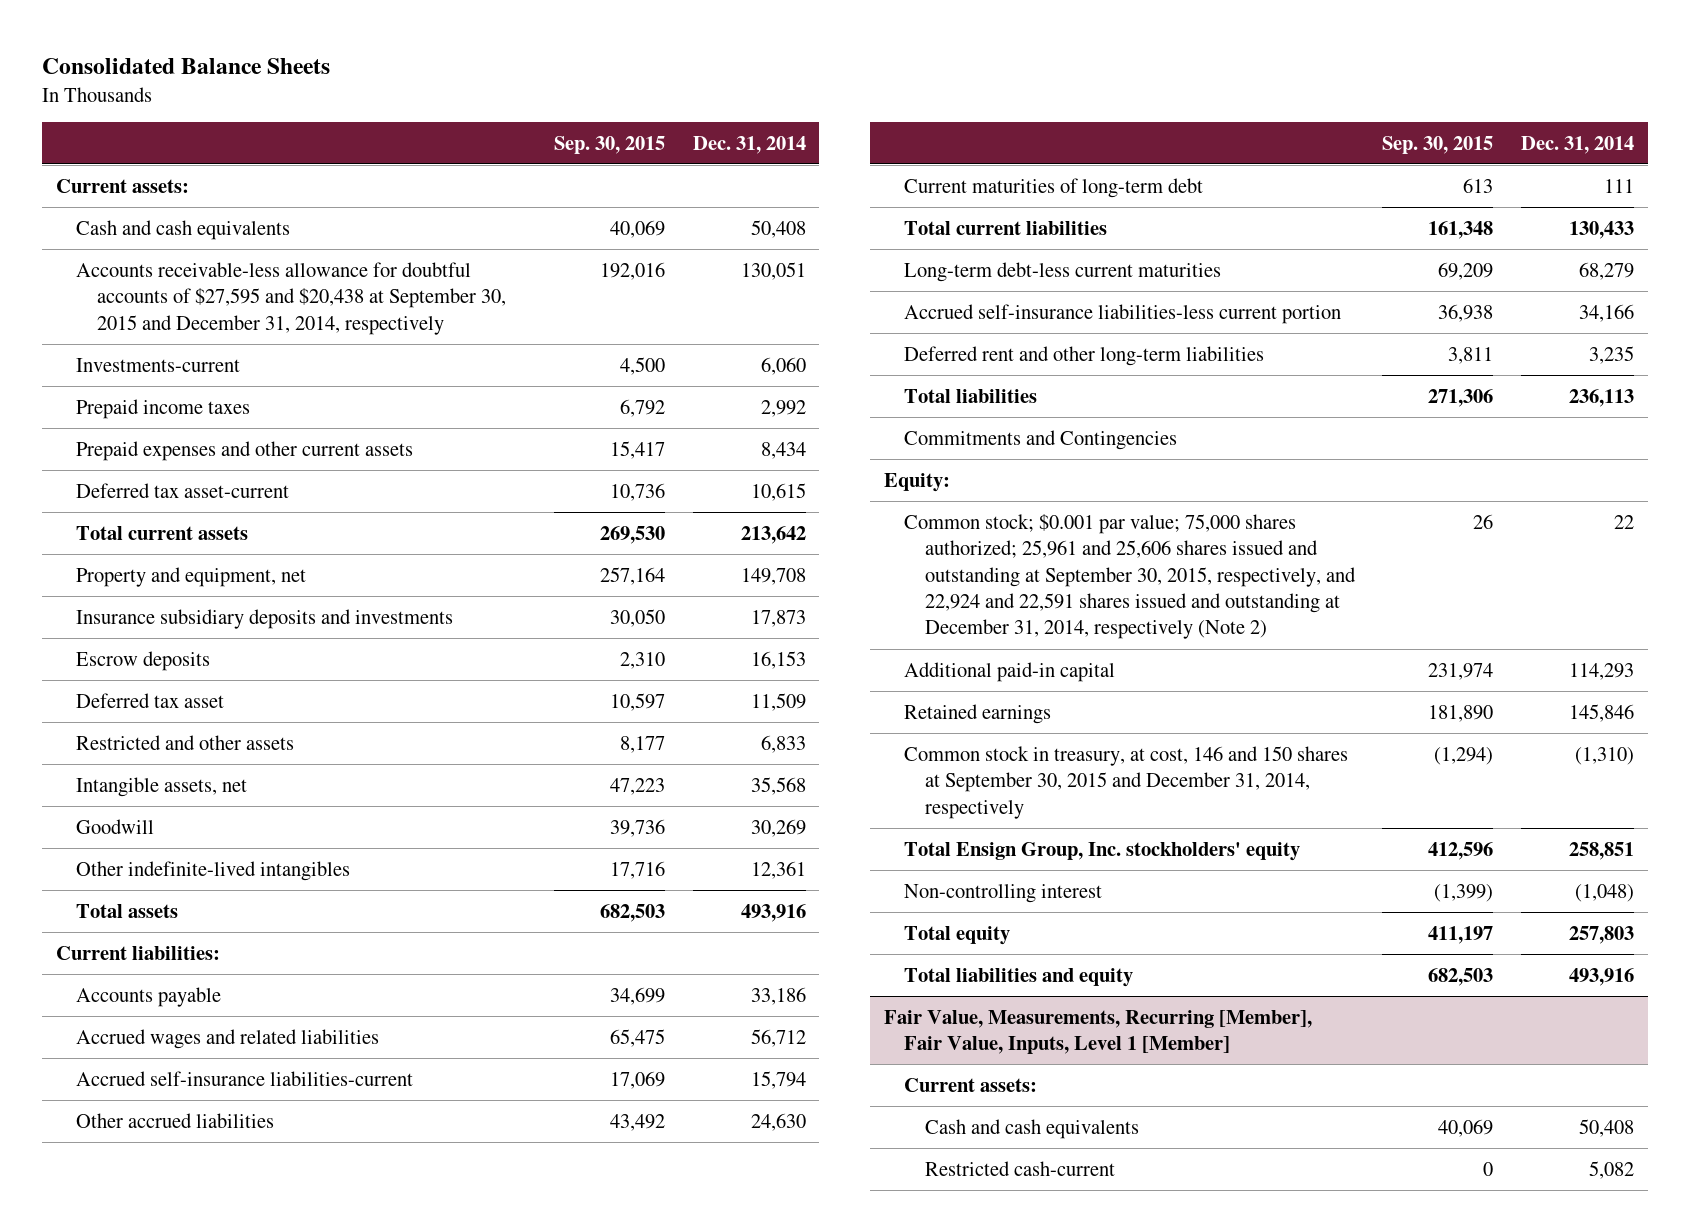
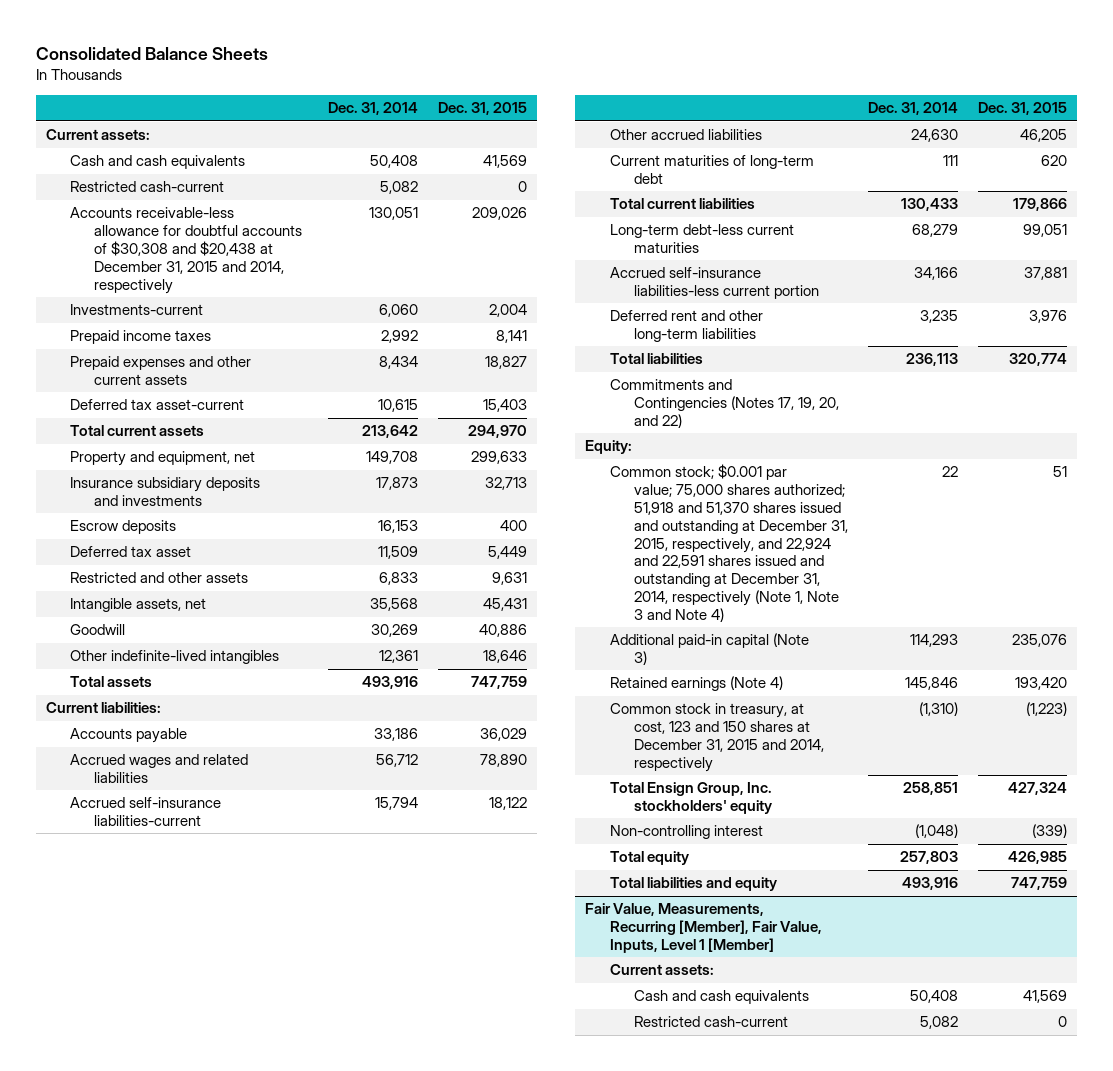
[554,135,666,154] Sep. 30, 2015 -> none
none -> [438,102,528,116] Dec. 31, 2015
none -> [70,181,225,193] Restricted cash-current
[76,261,506,335] Accounts receivable-less allowance for doubtful accounts of $27,595 and $20,438 at September 30, 2015 and December 31, 2014, respectively -> [70,207,303,294] Accounts receivable-less allowance for doubtful accounts of $30,308 and $20,438 at December 31, 2015 and 2014, respectively
[904,429,1178,450] Commitments and Contingencies -> [609,379,839,428] Commitments and Contingencies (Notes 17, 19, 20, and 22)
[904,513,1356,640] Common stock; $0.001 par value; 75,000 shares authorized; 25,961 and 25,606 shares issued and outstanding at September 30, 2015, respectively, and 22,924 and 22,591 shares issued and outstanding at December 31, 2014, respectively (Note 2) -> [609,464,848,622] Common stock; $0.001 par value; 75,000 shares authorized; 51,918 and 51,370 shares issued and outstanding at December 31, 2015, respectively, and 22,924 and 22,591 shares issued and outstanding at December 31, 2014, respectively (Note 1, Note 3 and Note 4)
[904,661,1116,682] Additional paid-in capital -> [609,633,809,666] Additional paid-in capital (Note 3)
[904,703,1052,724] Retained earnings -> [609,676,783,692] Retained earnings (Note 4)
[904,745,1349,819] Common stock in treasury, at cost, 146 and 150 shares at September 30, 2015 and December 31, 2014, respectively -> [609,703,824,772] Common stock in treasury, at cost, 123 and 150 shares at December 31, 2015 and 2014, respectively

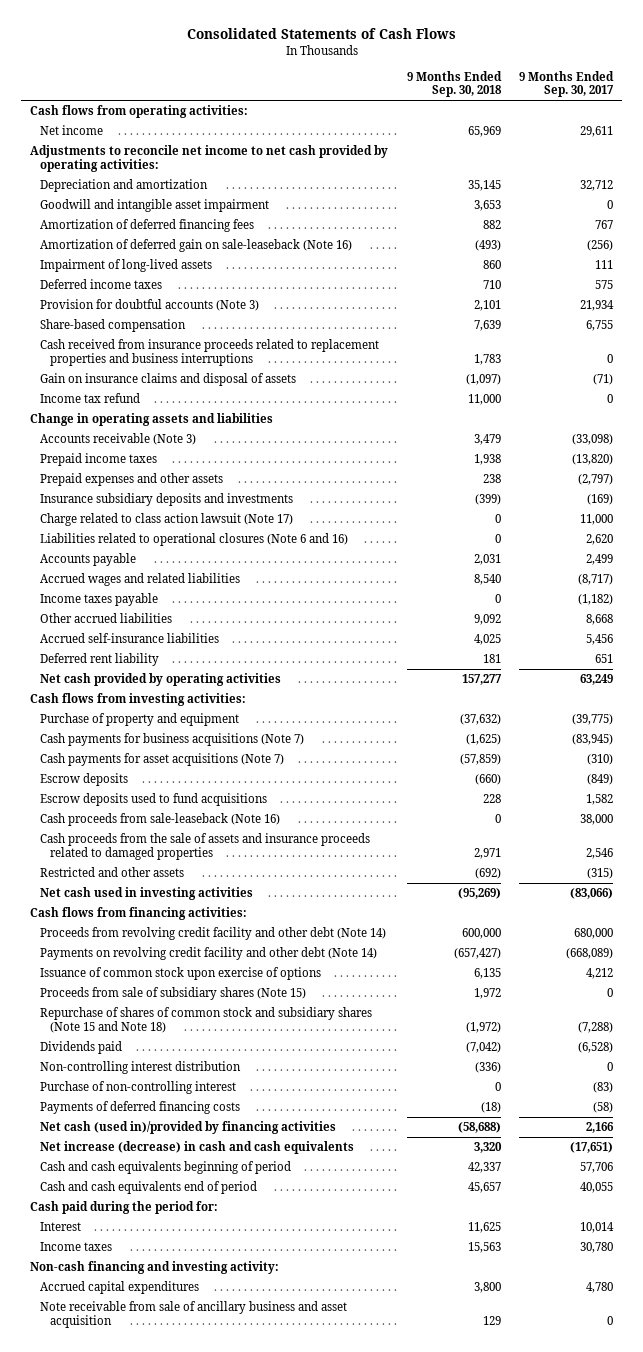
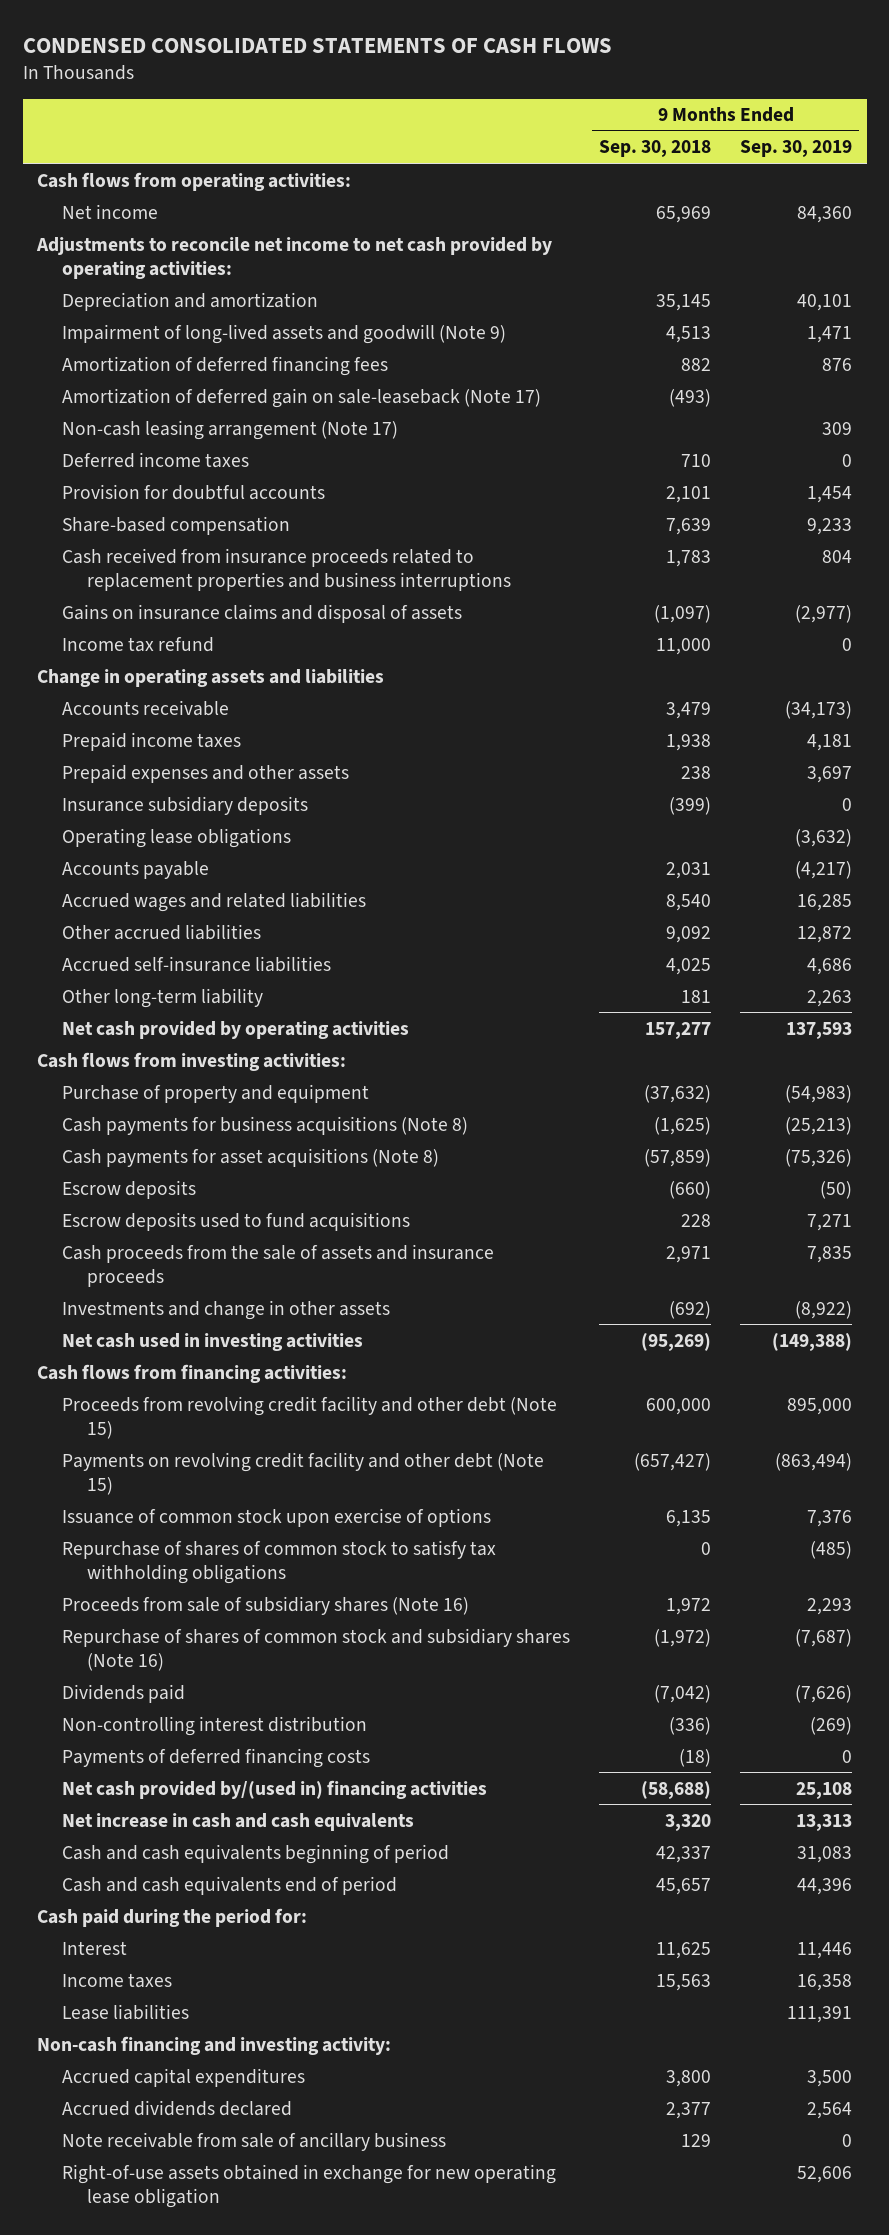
[186,27,456,39] Consolidated Statements of Cash Flows -> [22,37,612,53] CONDENSED CONSOLIDATED STATEMENTS OF CASH FLOWS
[519,70,615,98] 9 Months Ended Sep. 30, 2017 -> none
none -> [740,140,853,158] Sep. 30, 2019
[40,199,270,213] Goodwill and intangible asset impairment -> none
none -> [62,323,507,344] Impairment of long-lived assets and goodwill (Note 9)
[40,259,213,273] Impairment of long-lived assets -> none
[40,239,353,253] Amortization of deferred gain on sale-leaseback (Note 16) -> [62,387,542,408] Amortization of deferred gain on sale-leaseback (Note 17)
none -> [62,419,399,440] Non-cash leasing arrangement (Note 17)
[40,299,260,312] Provision for doubtful accounts (Note 3) -> [62,483,326,500] Provision for doubtful accounts
[40,373,297,387] Gain on insurance claims and disposal of assets -> [62,603,463,623] Gains on insurance claims and disposal of assets
[40,433,197,446] Accounts receivable (Note 3) -> [62,699,230,716] Accounts receivable
[40,513,294,527] Charge related to class action lawsuit (Note 17) -> none
[40,533,349,547] Liabilities related to operational closures (Note 6 and 16) -> none
[40,493,294,507] Insurance subsidiary deposits and investments -> [62,795,309,815] Insurance subsidiary deposits
none -> [62,827,292,848] Operating lease obligations
[40,593,159,607] Income taxes payable -> none
[40,653,160,667] Deferred rent liability -> [62,987,264,1008] Other long-term liability
[40,733,305,747] Cash payments for business acquisitions (Note 7) -> [62,1115,469,1135] Cash payments for business acquisitions (Note 8)
[40,753,285,767] Cash payments for asset acquisitions (Note 7) -> [62,1147,440,1167] Cash payments for asset acquisitions (Note 8)
[40,813,281,827] Cash proceeds from sale-leaseback (Note 16) -> none
[40,833,371,860] Cash proceeds from the sale of assets and insurance proceeds related to damaged properties -> [62,1243,495,1287] Cash proceeds from the sale of assets and insurance proceeds
[40,867,185,878] Restricted and other assets -> [62,1299,391,1320] Investments and change in other assets
[40,927,387,941] Proceeds from revolving credit facility and other debt (Note 14) -> [62,1395,558,1439] Proceeds from revolving credit facility and other debt (Note 15)
[40,947,378,961] Payments on revolving credit facility and other debt (Note 14) -> [62,1451,545,1495] Payments on revolving credit facility and other debt (Note 15)
none -> [62,1539,497,1584] Repurchase of shares of common stock to satisfy tax withholding obligations
[40,987,307,1001] Proceeds from sale of subsidiary shares (Note 15) -> [62,1595,470,1615] Proceeds from sale of subsidiary shares (Note 16)
[40,1007,373,1033] Repurchase of shares of common stock and subsidiary shares (Note 15 and Note 18) -> [62,1627,571,1671] Repurchase of shares of common stock and subsidiary shares (Note 16)
[40,1081,237,1095] Purchase of non-controlling interest -> none
[40,1121,337,1135] Net cash (used in)/provided by financing activities -> [62,1779,488,1799] Net cash provided by/(used in) financing activities
[40,1141,355,1155] Net increase (decrease) in cash and cash equivalents -> [62,1812,415,1831] Net increase in cash and cash equivalents
none -> [62,2003,190,2020] Lease liabilities
none -> [62,2099,293,2116] Accrued dividends declared
[40,1301,348,1328] Note receivable from sale of ancillary business and asset acquisition -> [62,2131,447,2151] Note receivable from sale of ancillary business
none -> [62,2163,557,2208] Right-of-use assets obtained in exchange for new operating lease obligation

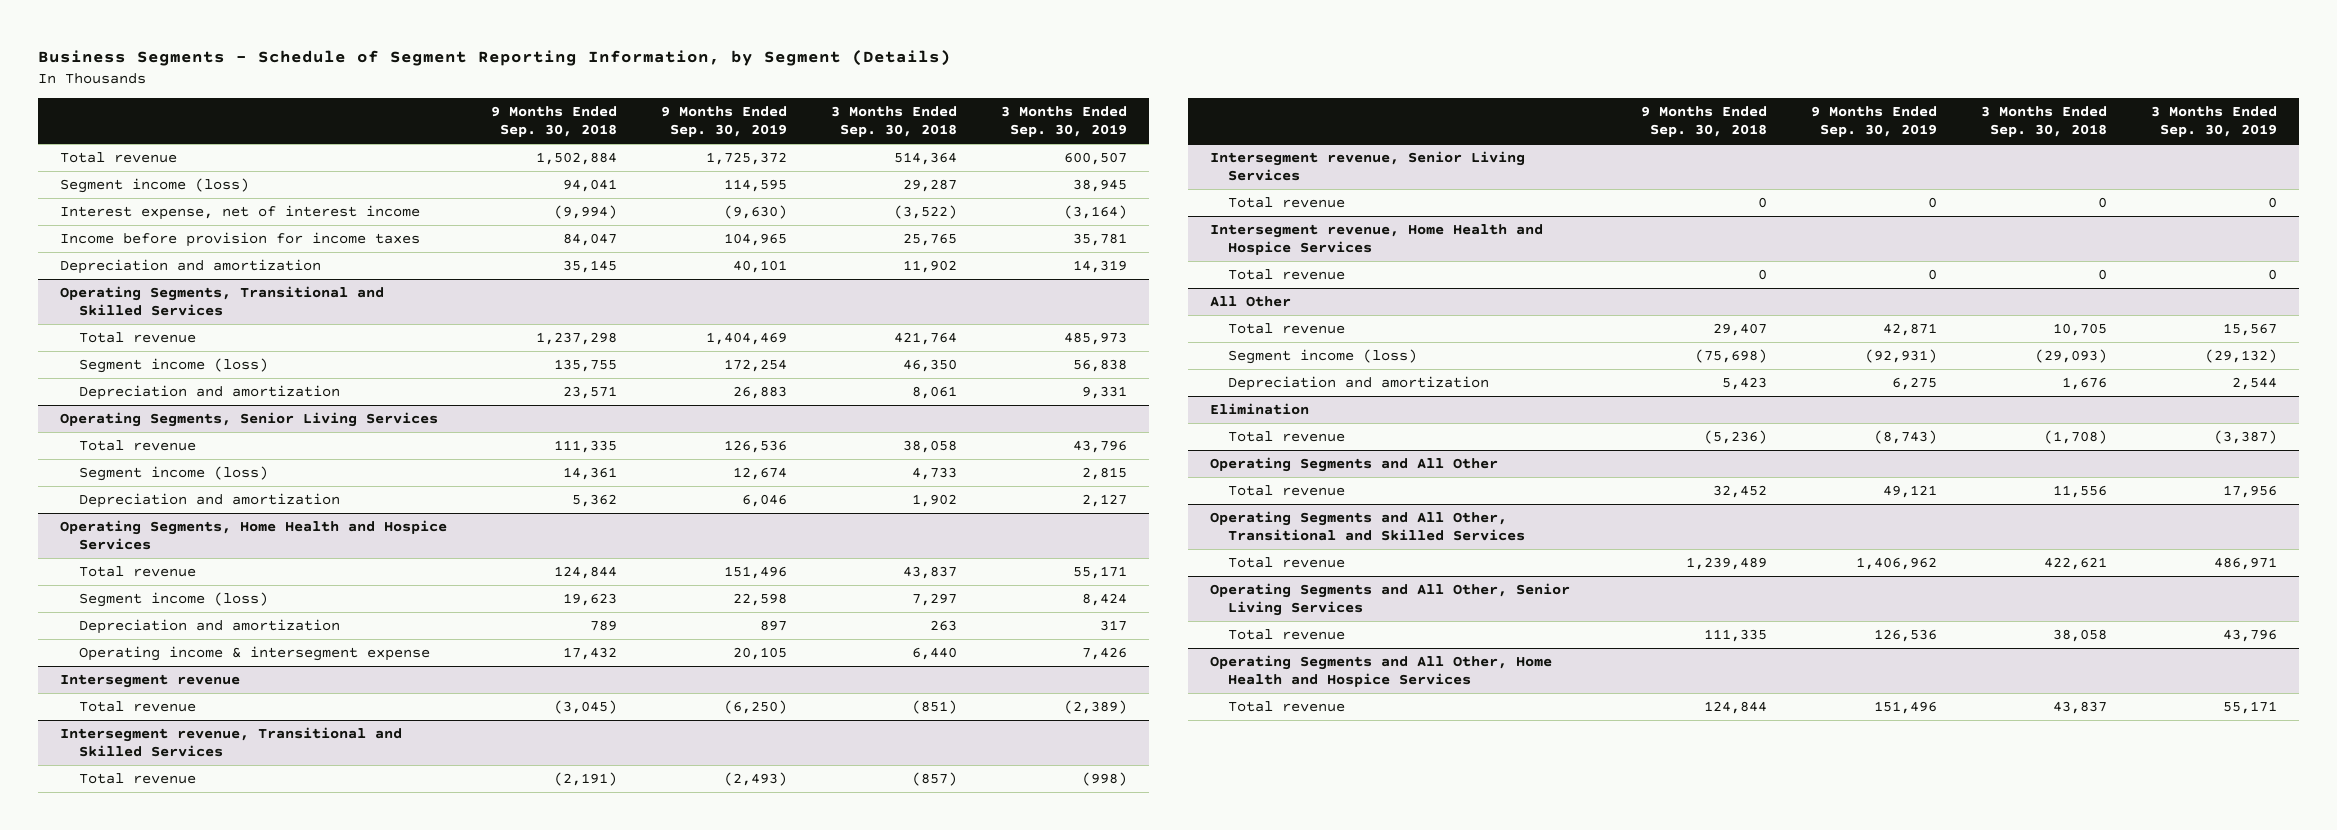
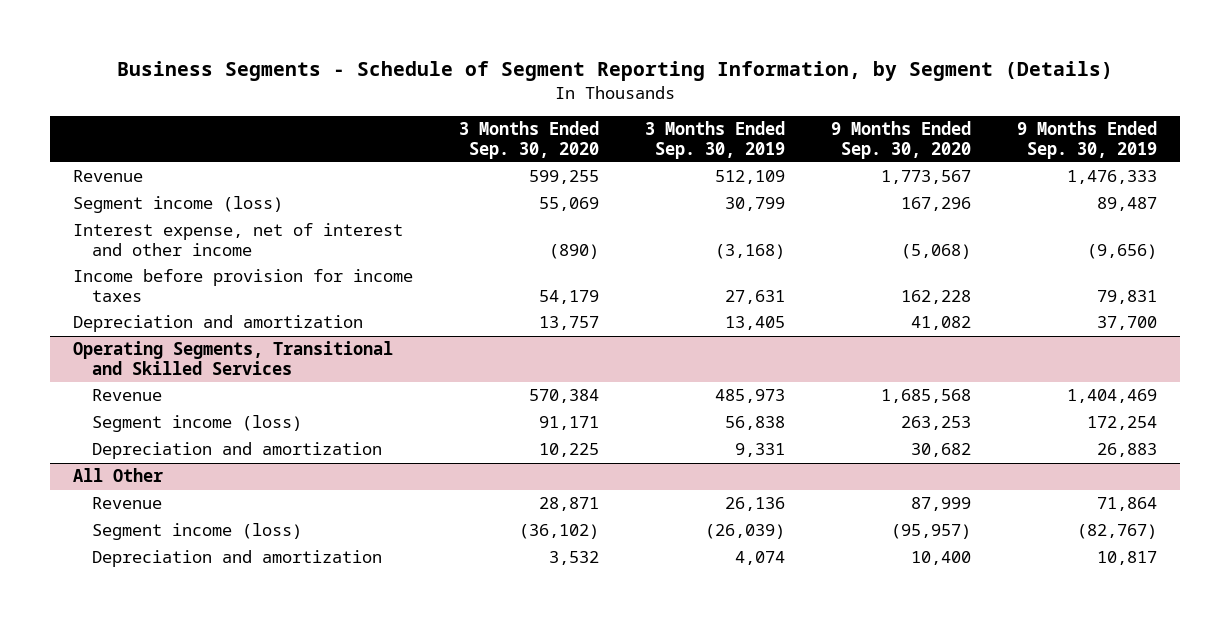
[491,106,618,138] 9 Months Ended Sep. 30, 2018 -> none
[831,106,958,138] 3 Months Ended Sep. 30, 2018 -> none
none -> [459,121,600,159] 3 Months Ended Sep. 30, 2020
none -> [830,121,971,159] 9 Months Ended Sep. 30, 2020
[60,152,178,164] Total revenue -> [73,170,144,183] Revenue
[706,152,788,166] 1,725,372 -> [1066,170,1157,185] 1,476,333
[1064,152,1128,166] 600,507 -> [714,170,785,185] 512,109
[724,179,788,193] 114,595 -> [1096,197,1157,212] 89,487
[1073,179,1128,193] 38,945 -> [724,197,785,212] 30,799
[60,205,421,221] Interest expense, net of interest income -> [73,223,404,256] Interest expense, net of interest and other income
[724,205,788,220] (9,630) -> [1086,243,1157,259] (9,656)
[1064,205,1128,220] (3,164) -> [714,243,785,259] (3,168)
[724,233,788,247] 104,965 -> [1096,289,1157,304] 79,831
[1073,233,1128,247] 35,781 -> [724,289,785,304] 27,631
[733,260,788,274] 40,101 -> [1096,316,1157,331] 37,700
[1073,260,1128,274] 14,319 -> [724,316,785,331] 13,405
[78,332,196,344] Total revenue -> [91,389,162,402] Revenue
[60,412,439,428] Operating Segments, Senior Living Services -> none
[78,440,196,452] Total revenue -> none
[78,466,268,482] Segment income (loss) -> none
[78,493,340,509] Depreciation and amortization -> none
[60,520,448,551] Operating Segments, Home Health and Hospice Services -> none
[78,566,196,578] Total revenue -> none
[78,592,268,608] Segment income (loss) -> none
[78,619,340,635] Depreciation and amortization -> none
[78,646,430,662] Operating income & intersegment expense -> none
[60,674,241,689] Intersegment revenue -> none
[78,701,196,713] Total revenue -> none
[60,727,403,758] Intersegment revenue, Transitional and Skilled Services -> none
[78,773,196,785] Total revenue -> none
[1209,151,1525,182] Intersegment revenue, Senior Living Services -> none
[1228,197,1346,209] Total revenue -> none
[1209,224,1543,256] Intersegment revenue, Home Health and Hospice Services -> none
[1228,269,1346,281] Total revenue -> none
[1209,403,1309,416] Elimination -> none
[1228,431,1346,443] Total revenue -> none
[1209,457,1498,473] Operating Segments and All Other -> none
[1228,485,1346,497] Total revenue -> none
[1209,511,1526,542] Operating Segments and All Other, Transitional and Skilled Services -> none
[1228,557,1346,569] Total revenue -> none
[1209,583,1570,617] Operating Segments and All Other, Senior Living Services -> none
[1228,629,1346,641] Total revenue -> none
[1209,655,1552,688] Operating Segments and All Other, Home Health and Hospice Services -> none
[1228,701,1346,713] Total revenue -> none
[1228,323,1346,335] Total revenue -> [91,497,162,510] Revenue
[1882,323,1937,337] 42,871 -> [1096,497,1157,512] 71,864
[2222,323,2277,337] 15,567 -> [724,497,785,512] 26,136
[1864,349,1937,364] (92,931) -> [1076,524,1157,540] (82,767)
[2204,349,2277,364] (29,132) -> [704,524,785,540] (26,039)
[1891,377,1937,391] 6,275 -> [1096,551,1157,566] 10,817
[2231,377,2277,391] 2,544 -> [734,551,785,566] 4,074

